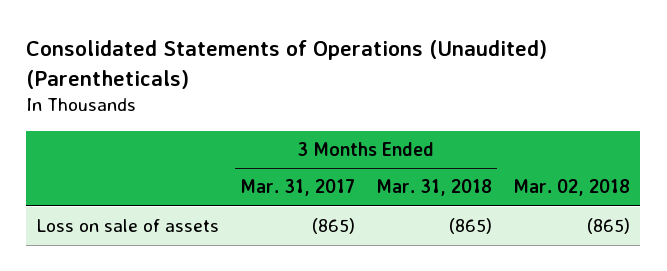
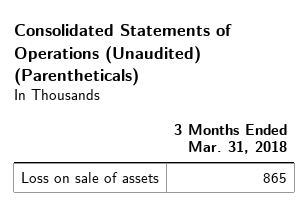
[239,179,355,197] Mar. 31, 2017 -> none
[512,179,630,197] Mar. 02, 2018 -> none
[448,218,492,235] (865) -> [262,172,287,183] 865

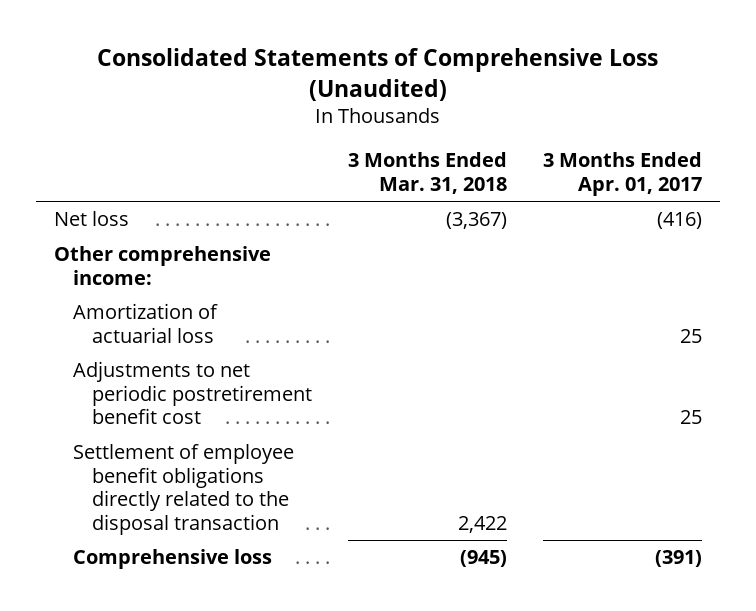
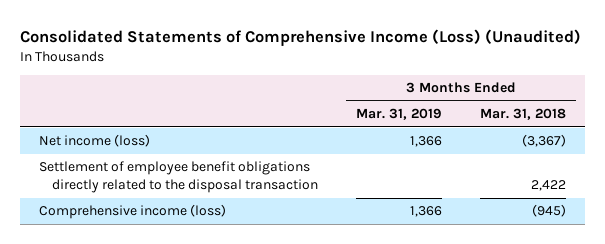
[96,48,658,101] Consolidated Statements of Comprehensive Loss (Unaudited) -> [19,28,581,46] Consolidated Statements of Comprehensive Income (Loss) (Unaudited)
[543,152,703,196] 3 Months Ended Apr. 01, 2017 -> none
none -> [355,108,442,121] Mar. 31, 2019
[53,246,271,285] Other comprehensive income: -> none
[73,303,219,343] Amortization of actuarial loss -> none
[73,361,313,425] Adjustments to net periodic postretirement benefit cost -> none
[53,211,129,227] Net loss -> [38,134,150,148] Net income (loss)
[73,549,273,570] Comprehensive loss -> [38,204,226,220] Comprehensive income (loss)

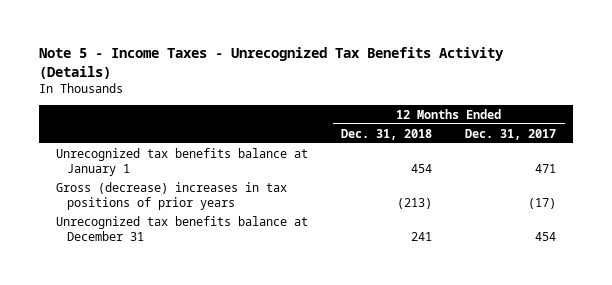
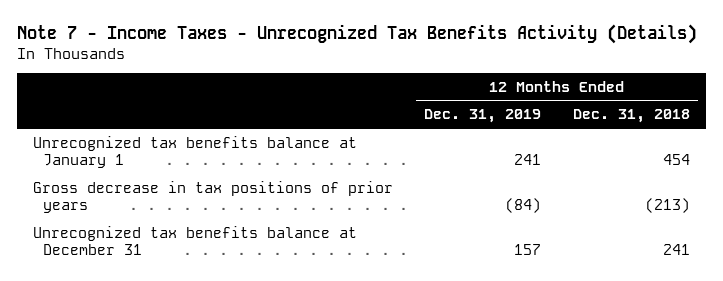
[39,46,505,79] Note 5 - Income Taxes - Unrecognized Tax Benefits Activity (Details) -> [16,24,697,45] Note 7 - Income Taxes - Unrecognized Tax Benefits Activity (Details)
[465,128,557,140] Dec. 31, 2017 -> none
none -> [424,109,542,124] Dec. 31, 2019
[55,181,287,210] Gross (decrease) increases in tax positions of prior years -> [32,180,393,214] Gross decrease in tax positions of prior years

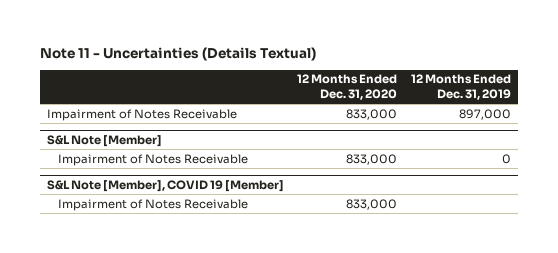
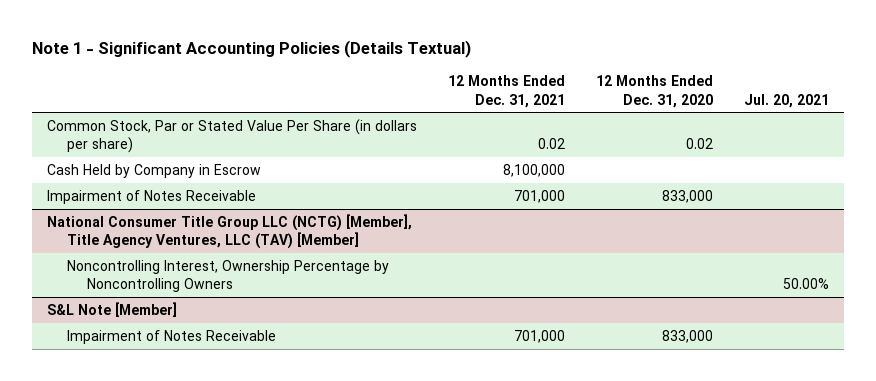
[39,47,316,62] Note 11 - Uncertainties (Details Textual) -> [32,40,472,59] Note 1 - Significant Accounting Policies (Details Textual)
[411,74,512,101] 12 Months Ended Dec. 31, 2019 -> none
none -> [448,75,566,108] 12 Months Ended Dec. 31, 2021
none -> [743,93,829,108] Jul. 20, 2021
none -> [47,118,418,154] Common Stock, Par or Stated Value Per Share (in dollars per share)
none -> [47,163,262,178] Cash Held by Company in Escrow
none -> [47,213,413,250] National Consumer Title Group LLC (NCTG) [Member], Title Agency Ventures, LLC (TAV) [Member]
none -> [67,259,390,293] Noncontrolling Interest, Ownership Percentage by Noncontrolling Owners
[46,179,284,192] S&L Note [Member], COVID 19 [Member] -> none
[58,198,249,211] Impairment of Notes Receivable -> none

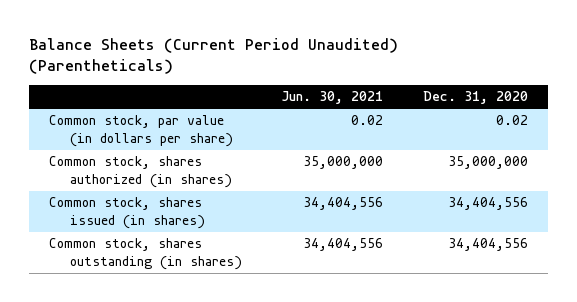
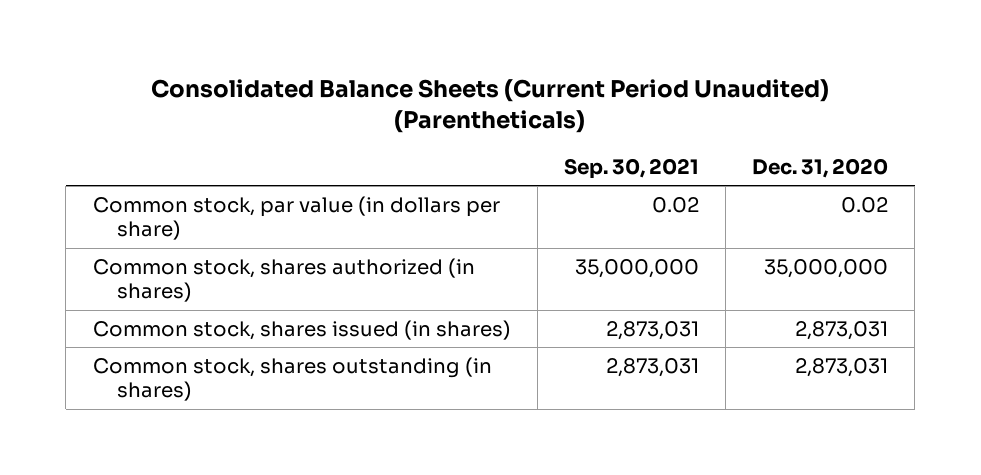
[28,38,398,75] Balance Sheets (Current Period Unaudited) (Parentheticals) -> [151,78,830,133] Consolidated Balance Sheets (Current Period Unaudited) (Parentheticals)
[281,91,384,105] Jun. 30, 2021 -> none
none -> [563,157,699,179] Sep. 30, 2021
[448,197,529,211] 34,404,556 -> [794,321,888,341] 2,873,031
[448,238,529,252] 34,404,556 -> [794,358,888,378] 2,873,031

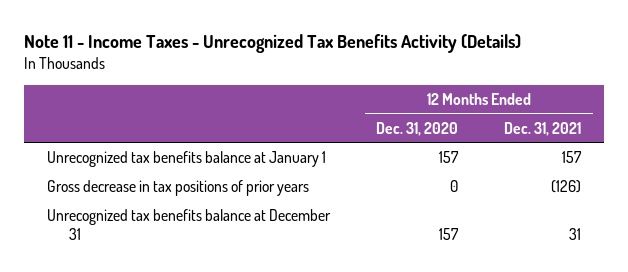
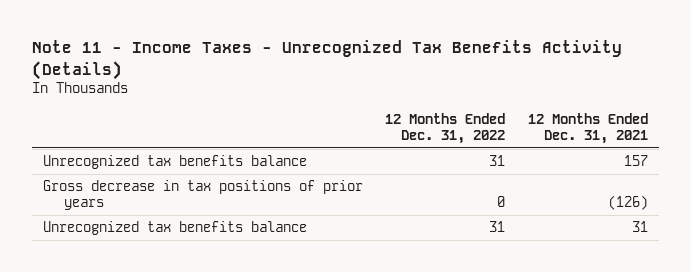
[376,121,459,136] Dec. 31, 2020 -> none
none -> [385,113,506,145] 12 Months Ended Dec. 31, 2022
[47,151,327,168] Unrecognized tax benefits balance at January 1 -> [43,155,308,170] Unrecognized tax benefits balance
[47,209,332,240] Unrecognized tax benefits balance at December 31 -> [43,221,308,236] Unrecognized tax benefits balance

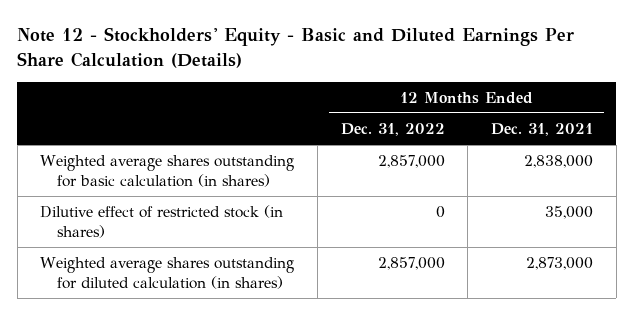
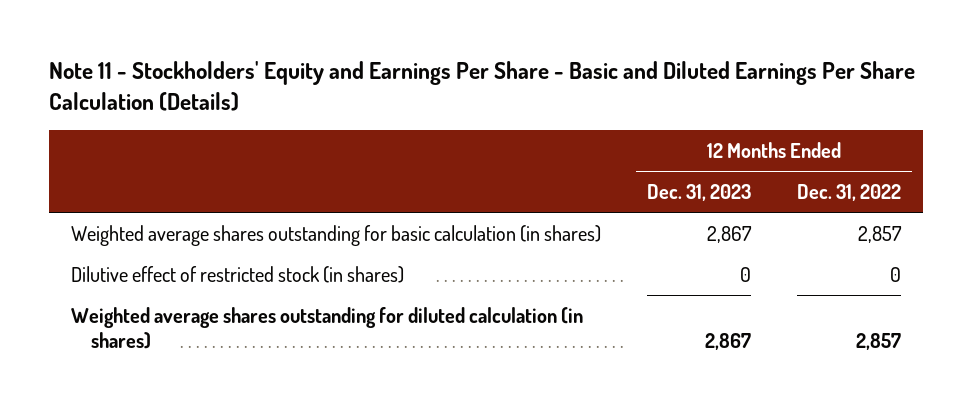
[17,27,575,68] Note 12 - Stockholders' Equity - Basic and Diluted Earnings Per Share Calculation (Details) -> [48,61,915,112] Note 11 - Stockholders' Equity and Earnings Per Share - Basic and Diluted Earnings Per Share Calculation (Details)
[490,123,593,137] Dec. 31, 2021 -> none
none -> [646,183,751,201] Dec. 31, 2023
[377,155,445,169] 2,857,000 -> [857,225,902,243] 2,857
[377,257,445,271] 2,857,000 -> [855,332,901,350] 2,857

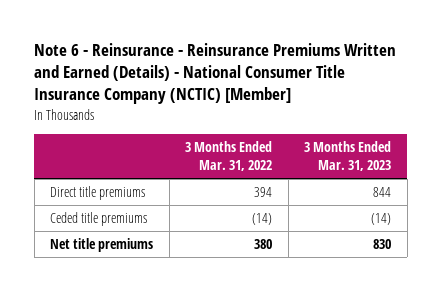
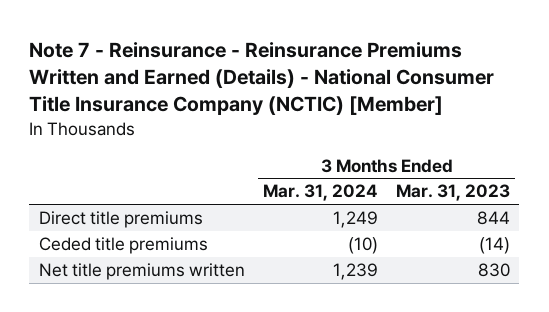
[34,43,397,105] Note 6 - Reinsurance - Reinsurance Premiums Written and Earned (Details) - National Consumer Title Insurance Company (NCTIC) [Member] -> [29,41,495,116] Note 7 - Reinsurance - Reinsurance Premiums Written and Earned (Details) - National Consumer Title Insurance Company (NCTIC) [Member]
[185,140,273,172] 3 Months Ended Mar. 31, 2022 -> none
none -> [262,184,378,202] Mar. 31, 2024
[50,238,154,253] Net title premiums -> [38,263,245,281] Net title premiums written

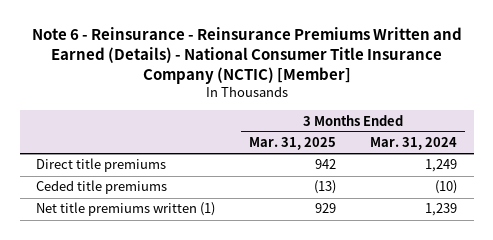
[29,41,495,116] Note 7 - Reinsurance - Reinsurance Premiums Written and Earned (Details) - National Consumer Title Insurance Company (NCTIC) [Member] -> [31,26,462,84] Note 6 - Reinsurance - Reinsurance Premiums Written and Earned (Details) - National Consumer Title Insurance Company (NCTIC) [Member]
[396,184,511,202] Mar. 31, 2023 -> none
none -> [249,137,337,151] Mar. 31, 2025
[38,263,245,281] Net title premiums written -> [36,202,216,217] Net title premiums written (1)

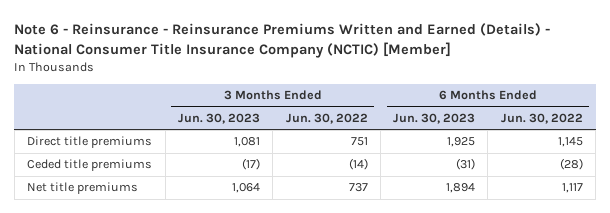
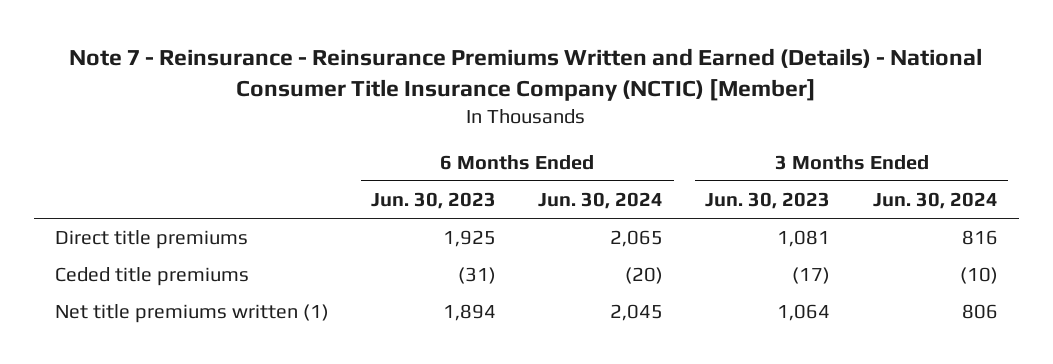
[14,23,551,58] Note 6 - Reinsurance - Reinsurance Premiums Written and Earned (Details) - National Consumer Title Insurance Company (NCTIC) [Member] -> [69,48,983,102] Note 7 - Reinsurance - Reinsurance Premiums Written and Earned (Details) - National Consumer Title Insurance Company (NCTIC) [Member]
[285,112,368,124] Jun. 30, 2022 -> none
[500,112,583,124] Jun. 30, 2022 -> none
none -> [538,192,664,210] Jun. 30, 2024
none -> [872,192,998,210] Jun. 30, 2024
[27,182,139,195] Net title premiums -> [54,304,329,324] Net title premiums written (1)

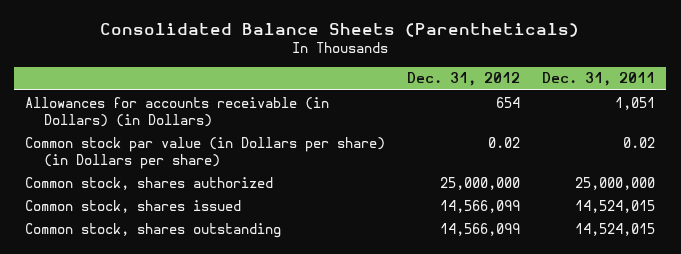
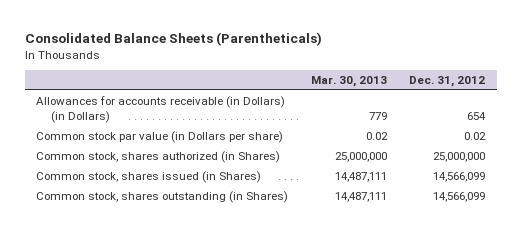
[542,72,656,87] Dec. 31, 2011 -> none
none -> [310,76,387,88] Mar. 30, 2013
[25,136,386,169] Common stock par value (in Dollars per share) (in Dollars per share) -> [35,131,283,144] Common stock par value (in Dollars per share)
[25,176,274,190] Common stock, shares authorized -> [35,151,280,164] Common stock, shares authorized (in Shares)
[25,199,242,213] Common stock, shares issued -> [35,171,261,184] Common stock, shares issued (in Shares)
[25,222,282,238] Common stock, shares outstanding -> [35,191,288,204] Common stock, shares outstanding (in Shares)

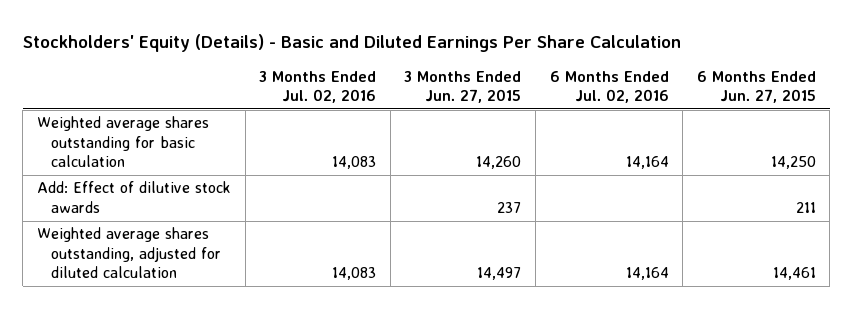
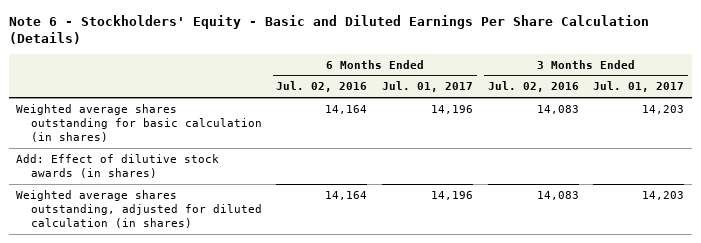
[22,33,681,52] Stockholders' Equity (Details) - Basic and Diluted Earnings Per Share Calculation -> [9,15,650,45] Note 6 - Stockholders' Equity - Basic and Diluted Earnings Per Share Calculation (Details)
[404,70,522,104] 3 Months Ended Jun. 27, 2015 -> none
[696,70,816,104] 6 Months Ended Jun. 27, 2015 -> none
none -> [382,81,474,93] Jul. 01, 2017
none -> [593,81,685,93] Jul. 01, 2017
[37,116,210,168] Weighted average shares outstanding for basic calculation -> [16,103,262,142] Weighted average shares outstanding for basic calculation (in shares)
[37,181,232,213] Add: Effect of dilutive stock awards -> [16,153,220,178] Add: Effect of dilutive stock awards (in shares)
[37,227,221,279] Weighted average shares outstanding, adjusted for diluted calculation -> [16,189,262,228] Weighted average shares outstanding, adjusted for diluted calculation (in shares)

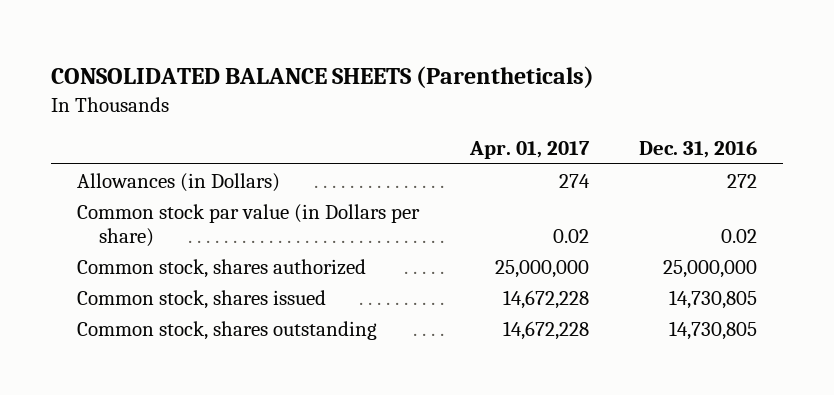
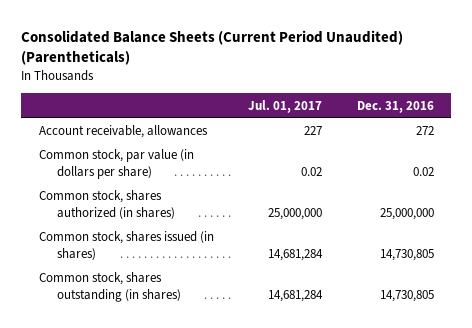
[51,65,595,88] CONSOLIDATED BALANCE SHEETS (Parentheticals) -> [21,29,404,66] Consolidated Balance Sheets (Current Period Unaudited) (Parentheticals)
[468,141,590,160] Apr. 01, 2017 -> none
none -> [248,99,323,113] Jul. 01, 2017
[76,172,280,192] Allowances (in Dollars) -> [38,125,208,139] Account receivable, allowances
[76,203,420,248] Common stock par value (in Dollars per share) -> [38,149,194,180] Common stock, par value (in dollars per share)
[76,258,366,278] Common stock, shares authorized -> [38,190,176,220] Common stock, shares authorized (in shares)
[76,289,326,309] Common stock, shares issued -> [38,231,214,261] Common stock, shares issued (in shares)
[76,320,377,340] Common stock, shares outstanding -> [38,272,182,303] Common stock, shares outstanding (in shares)

